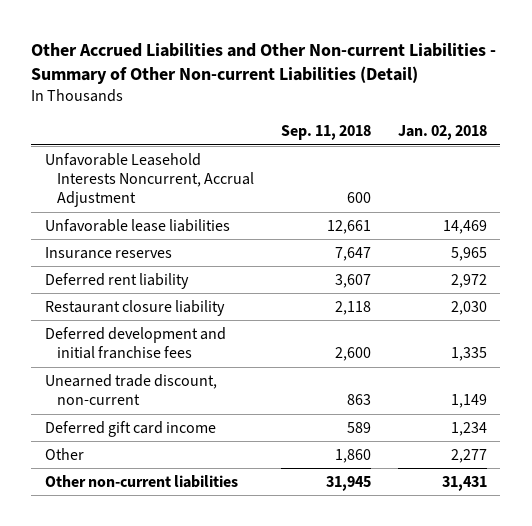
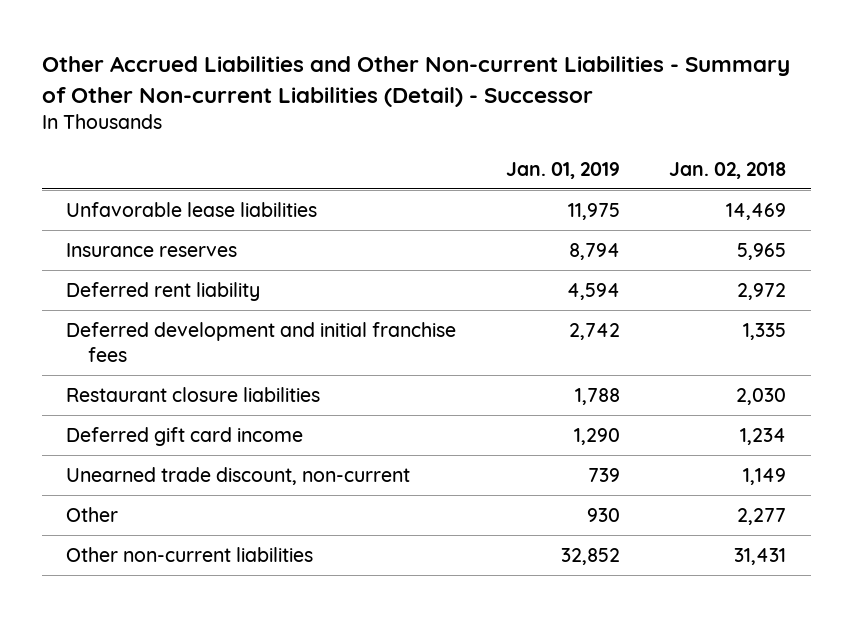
[31,42,497,85] Other Accrued Liabilities and Other Non-current Liabilities - Summary of Other Non-current Liabilities (Detail) -> [41,56,790,107] Other Accrued Liabilities and Other Non-current Liabilities - Summary of Other Non-current Liabilities (Detail) - Successor
[281,125,372,141] Sep. 11, 2018 -> none
none -> [505,161,620,179] Jan. 01, 2019
[44,152,255,207] Unfavorable Leasehold Interests Noncurrent, Accrual Adjustment -> none
[44,299,225,316] Restaurant closure liability -> none
none -> [66,386,321,402] Restaurant closure liabilities
[44,373,217,405] Unearned trade discount, non-current -> [66,466,411,485] Unearned trade discount, non-current

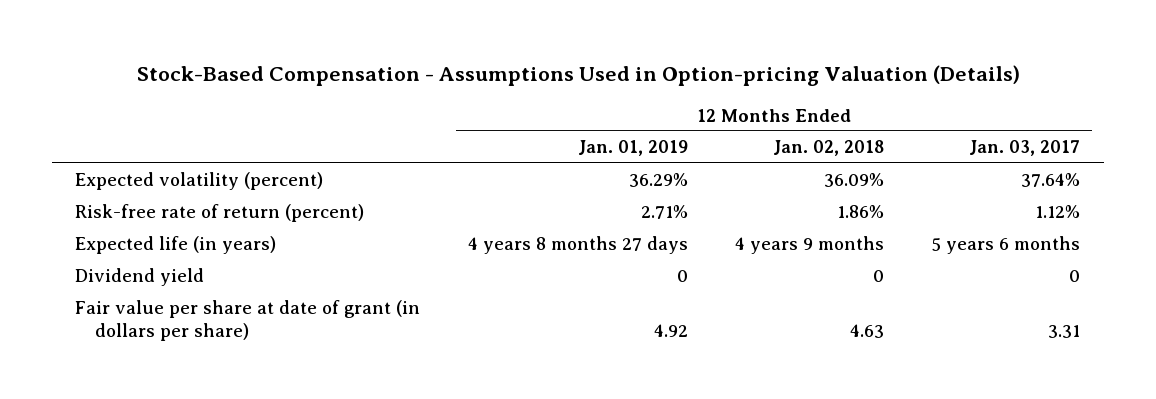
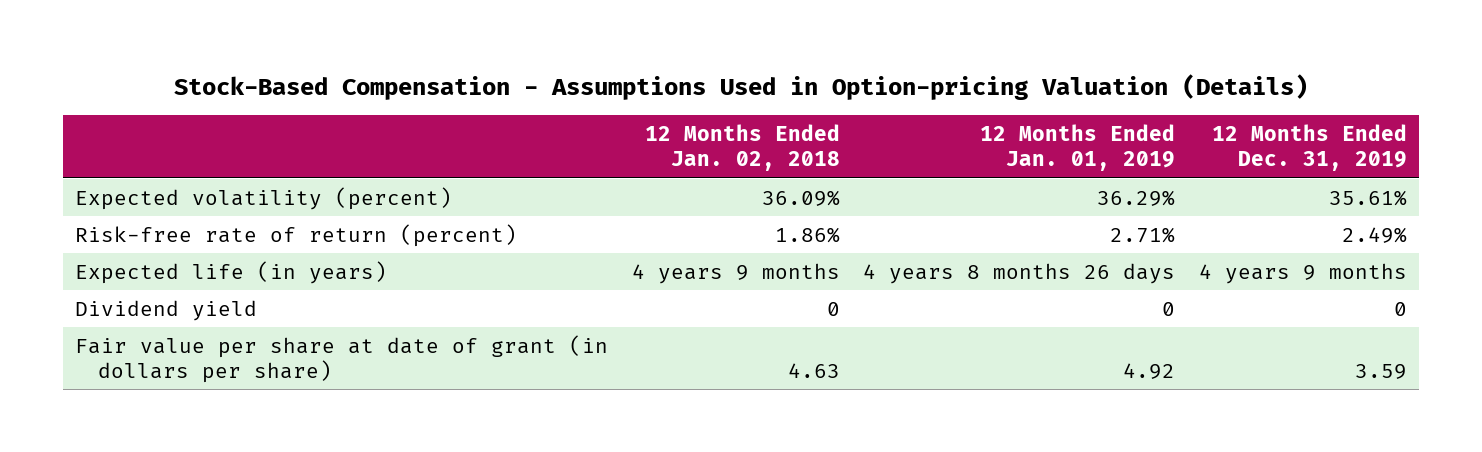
[969,140,1081,157] Jan. 03, 2017 -> none
none -> [1211,123,1407,172] 12 Months Ended Dec. 31, 2019
[467,236,688,255] 4 years 8 months 27 days -> [863,262,1176,284] 4 years 8 months 26 days

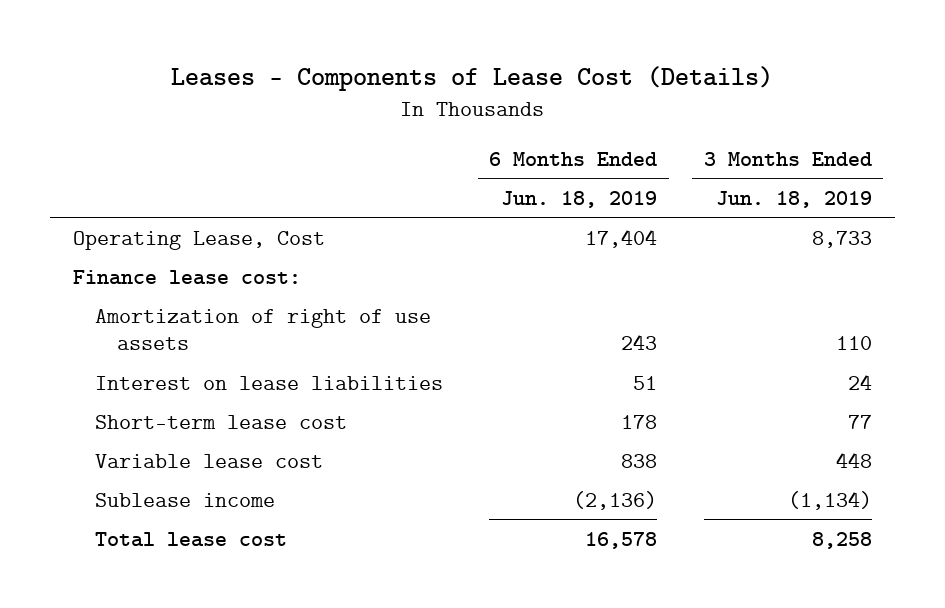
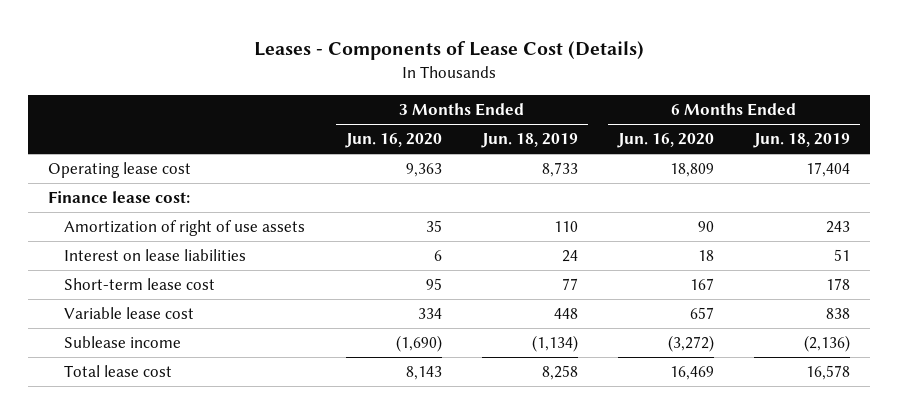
none -> [344,133,442,149] Jun. 16, 2020
none -> [616,133,714,149] Jun. 16, 2020
[72,230,325,250] Operating Lease, Cost -> [48,162,192,179] Operating lease cost

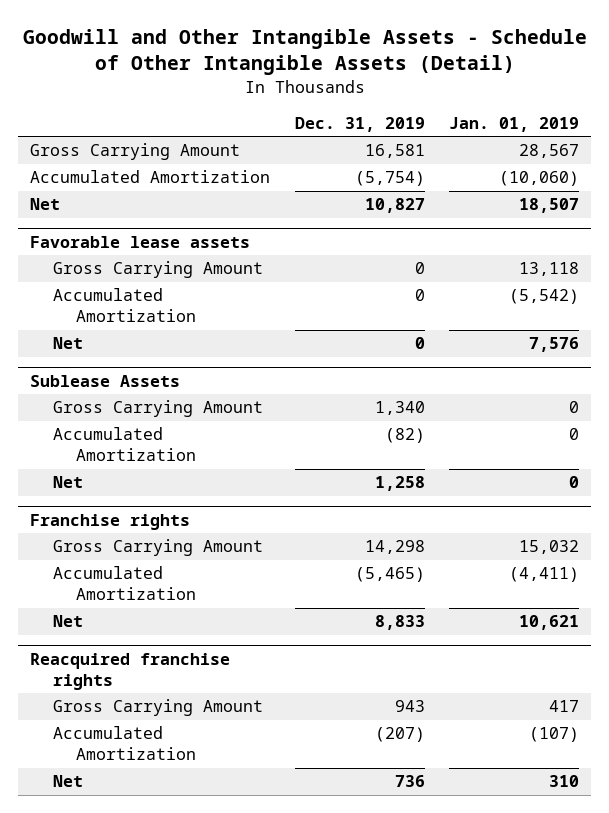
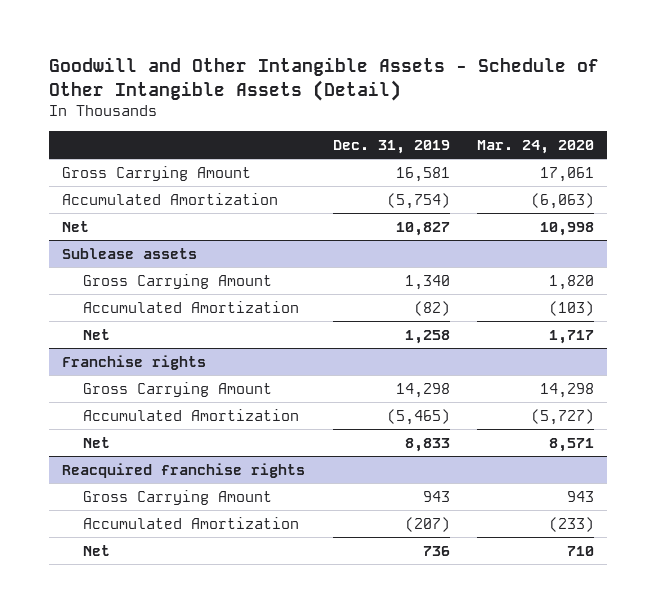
[448,116,579,132] Jan. 01, 2019 -> none
none -> [476,140,594,155] Mar. 24, 2020
[30,235,251,248] Favorable lease assets -> none
[53,261,264,279] Gross Carrying Amount -> none
[53,288,197,323] Accumulated Amortization -> none
[53,337,84,350] Net -> none
[30,374,181,387] Sublease Assets -> [62,247,198,259] Sublease assets

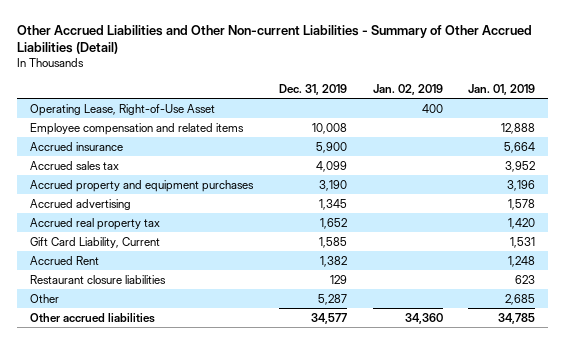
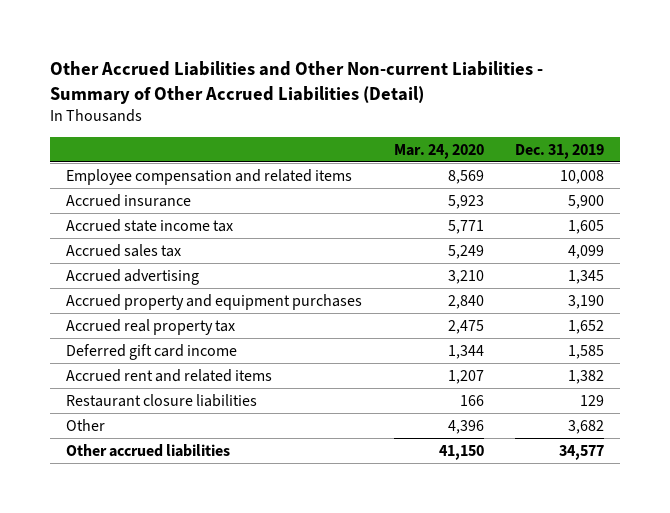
[372,83,443,95] Jan. 02, 2019 -> none
[468,83,536,95] Jan. 01, 2019 -> none
none -> [393,143,484,159] Mar. 24, 2020
[30,103,216,116] Operating Lease, Right-of-Use Asset -> none
none -> [66,218,234,232] Accrued state income tax
[30,179,255,192] Accrued property and equipment purchases -> [66,293,363,310] Accrued property and equipment purchases
[30,236,161,248] Gift Card Liability, Current -> [66,343,238,360] Deferred gift card income
[30,255,100,265] Accrued Rent -> [66,368,273,382] Accrued rent and related items
[317,293,347,305] 5,287 -> [568,419,605,434] 3,682

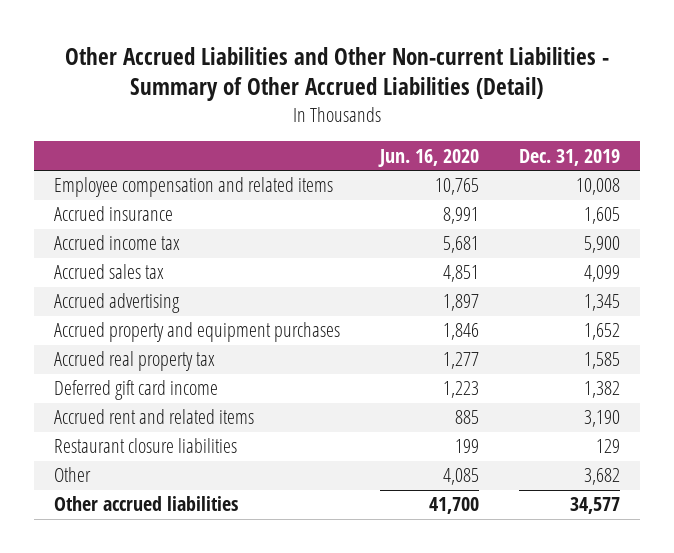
[393,143,484,159] Mar. 24, 2020 -> none
none -> [378,148,480,167] Jun. 16, 2020
[568,194,605,209] 5,900 -> [584,207,621,225] 1,605
[66,218,234,232] Accrued state income tax -> [54,235,181,251] Accrued income tax
[568,219,605,234] 1,605 -> [584,236,621,254] 5,900
[568,294,605,309] 3,190 -> [584,323,621,341] 1,652
[568,319,605,334] 1,652 -> [584,352,621,370] 1,585
[568,344,605,359] 1,585 -> [584,381,621,399] 1,382
[568,369,605,384] 1,382 -> [584,410,621,428] 3,190

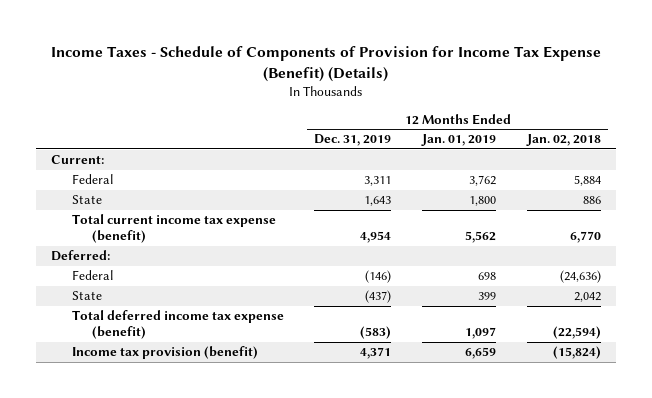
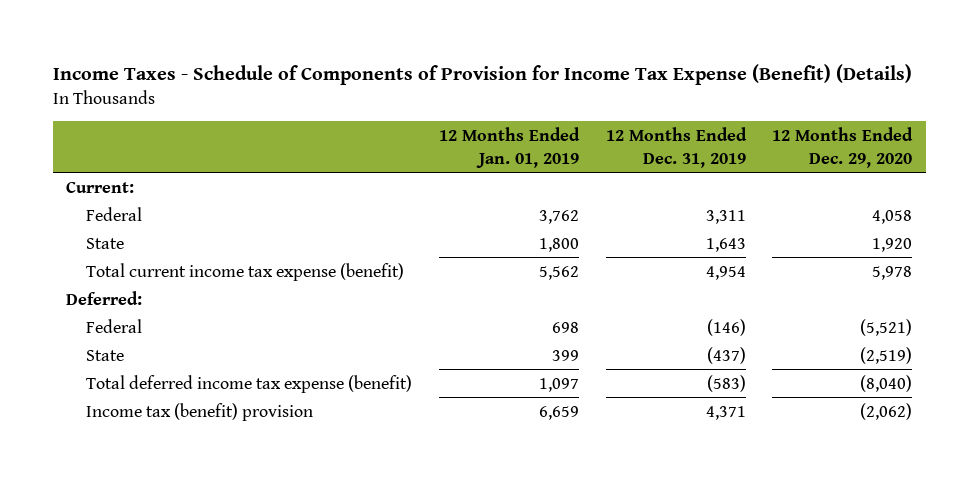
[525,134,601,147] Jan. 02, 2018 -> none
none -> [772,126,914,168] 12 Months Ended Dec. 29, 2020
[71,346,258,360] Income tax provision (benefit) -> [86,402,314,421] Income tax (benefit) provision

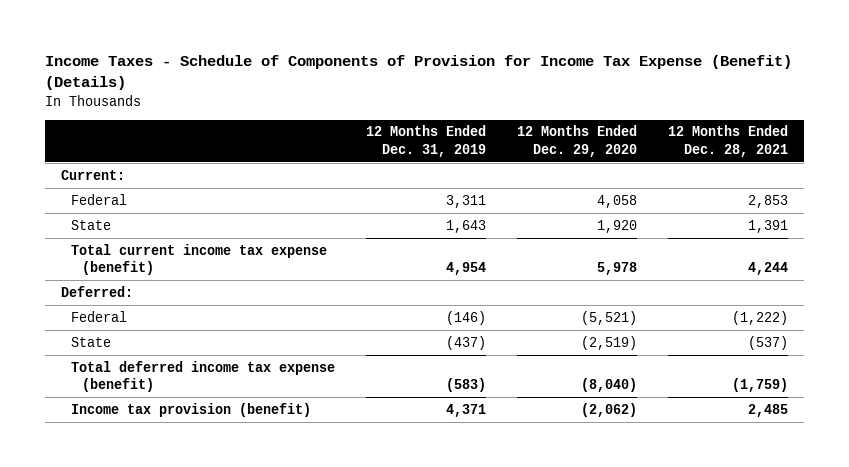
[439,126,581,168] 12 Months Ended Jan. 01, 2019 -> none
none -> [668,125,789,157] 12 Months Ended Dec. 28, 2021
[86,402,314,421] Income tax (benefit) provision -> [71,402,312,417] Income tax provision (benefit)

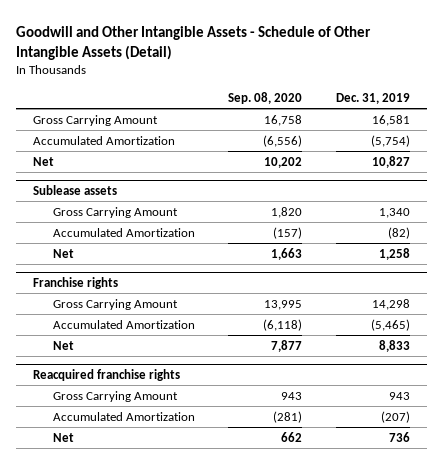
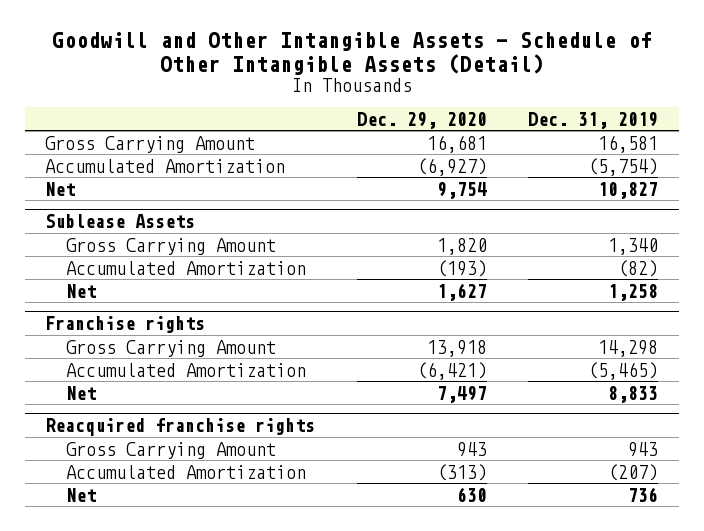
[228,91,303,104] Sep. 08, 2020 -> none
none -> [356,111,487,129] Dec. 29, 2020
[33,185,118,196] Sublease assets -> [45,214,196,229] Sublease Assets

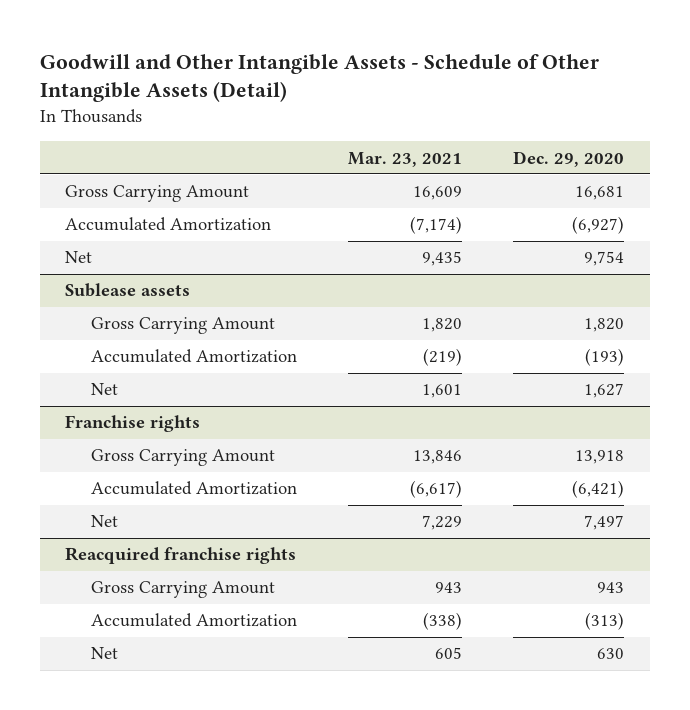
[528,111,659,129] Dec. 31, 2019 -> none
none -> [348,151,463,167] Mar. 23, 2021
[45,214,196,229] Sublease Assets -> [65,283,191,298] Sublease assets

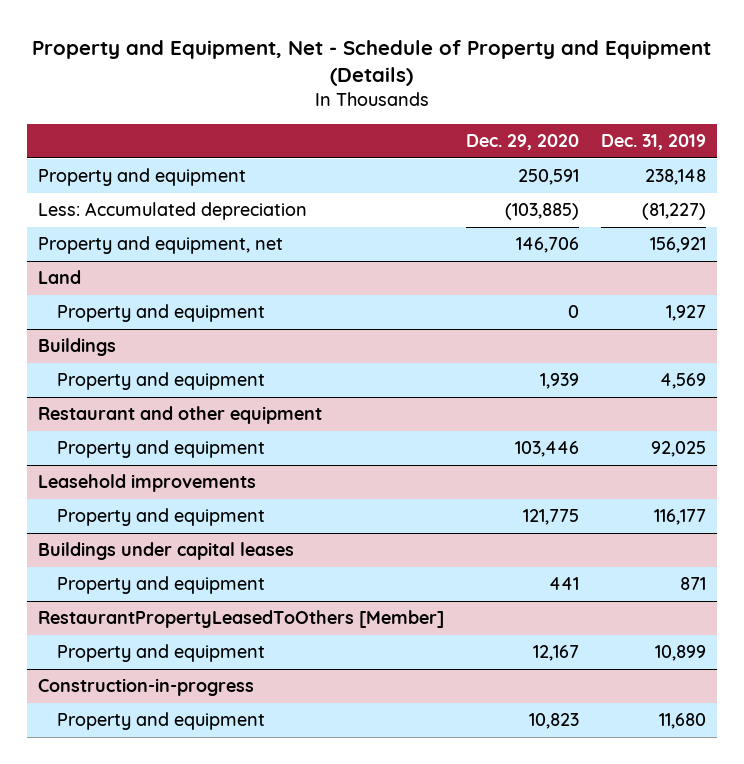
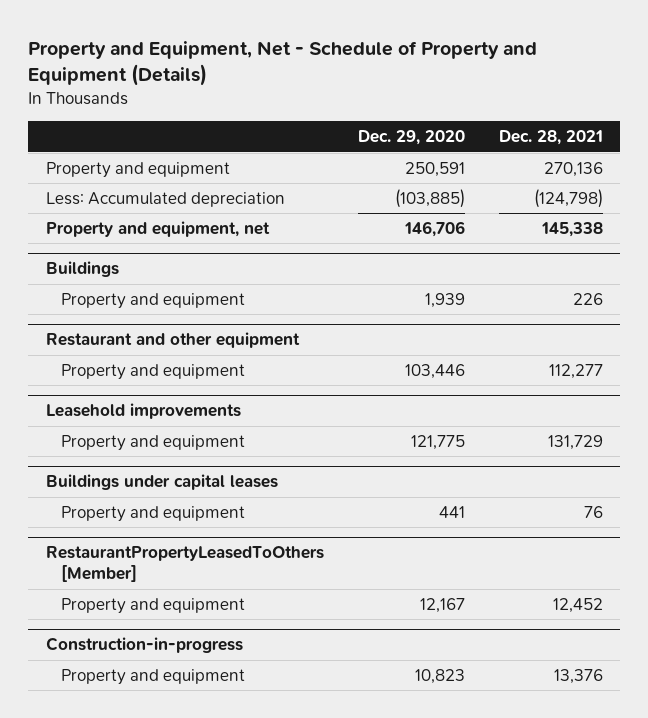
[601,134,707,151] Dec. 31, 2019 -> none
none -> [498,130,603,146] Dec. 28, 2021
[37,270,81,285] Land -> none
[57,304,266,323] Property and equipment -> none

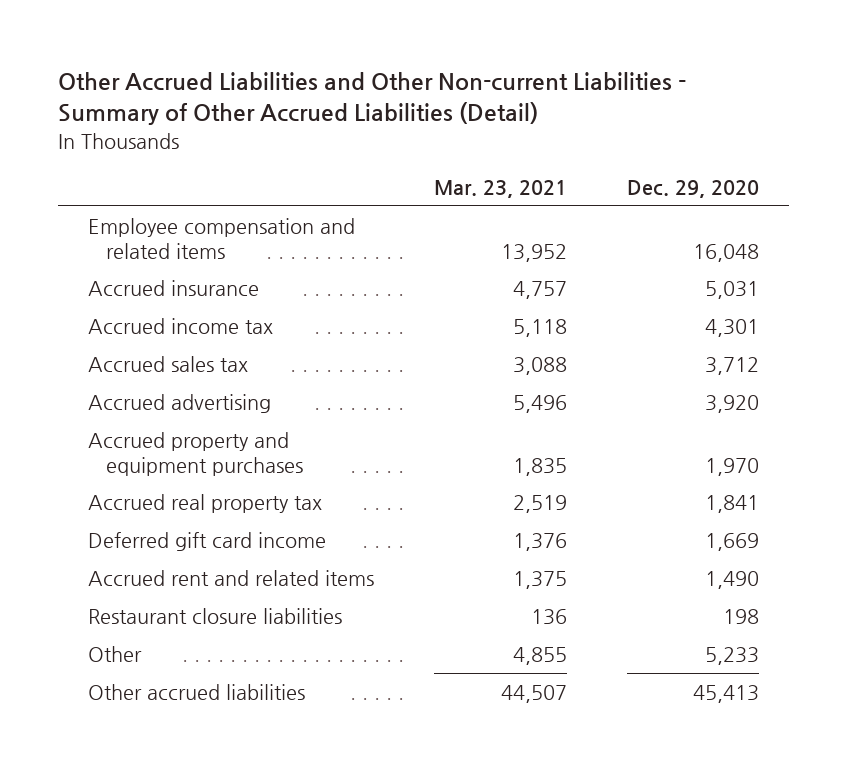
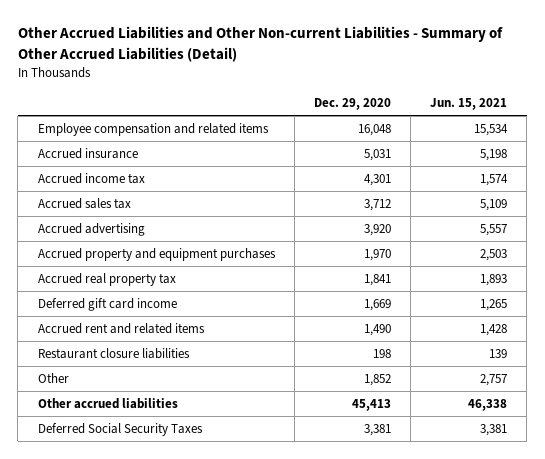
[433,179,567,198] Mar. 23, 2021 -> none
none -> [430,98,508,111] Jun. 15, 2021
[704,647,759,666] 5,233 -> [363,373,391,386] 1,852
none -> [37,422,203,436] Deferred Social Security Taxes

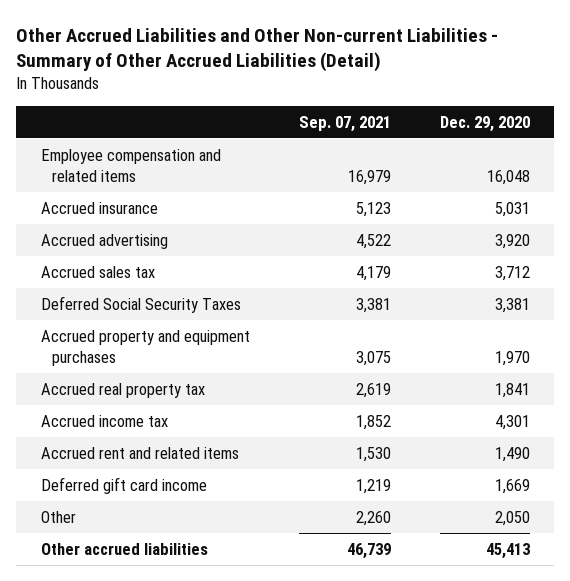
[430,98,508,111] Jun. 15, 2021 -> none
none -> [298,115,391,132] Sep. 07, 2021
[37,197,131,209] Accrued sales tax -> [40,265,155,278] Accrued sales tax
[37,422,203,436] Deferred Social Security Taxes -> [40,295,241,313] Deferred Social Security Taxes
[37,172,145,184] Accrued income tax -> [40,414,168,427] Accrued income tax
[37,347,190,359] Restaurant closure liabilities -> none
[37,297,177,311] Deferred gift card income -> [40,476,207,494] Deferred gift card income
[363,373,391,386] 1,852 -> [494,510,530,526] 2,050

